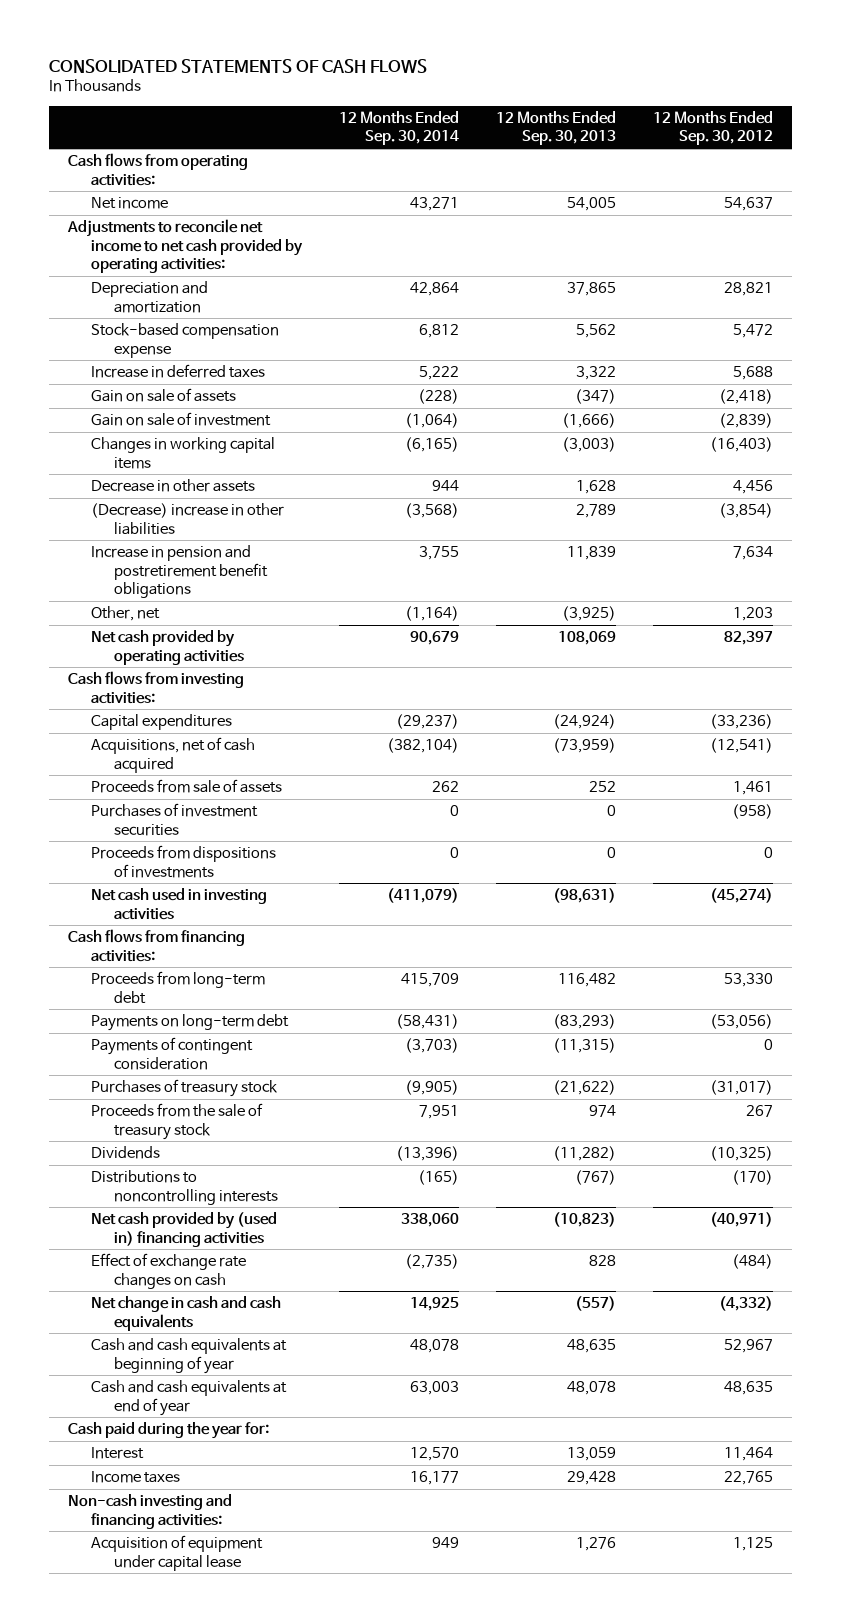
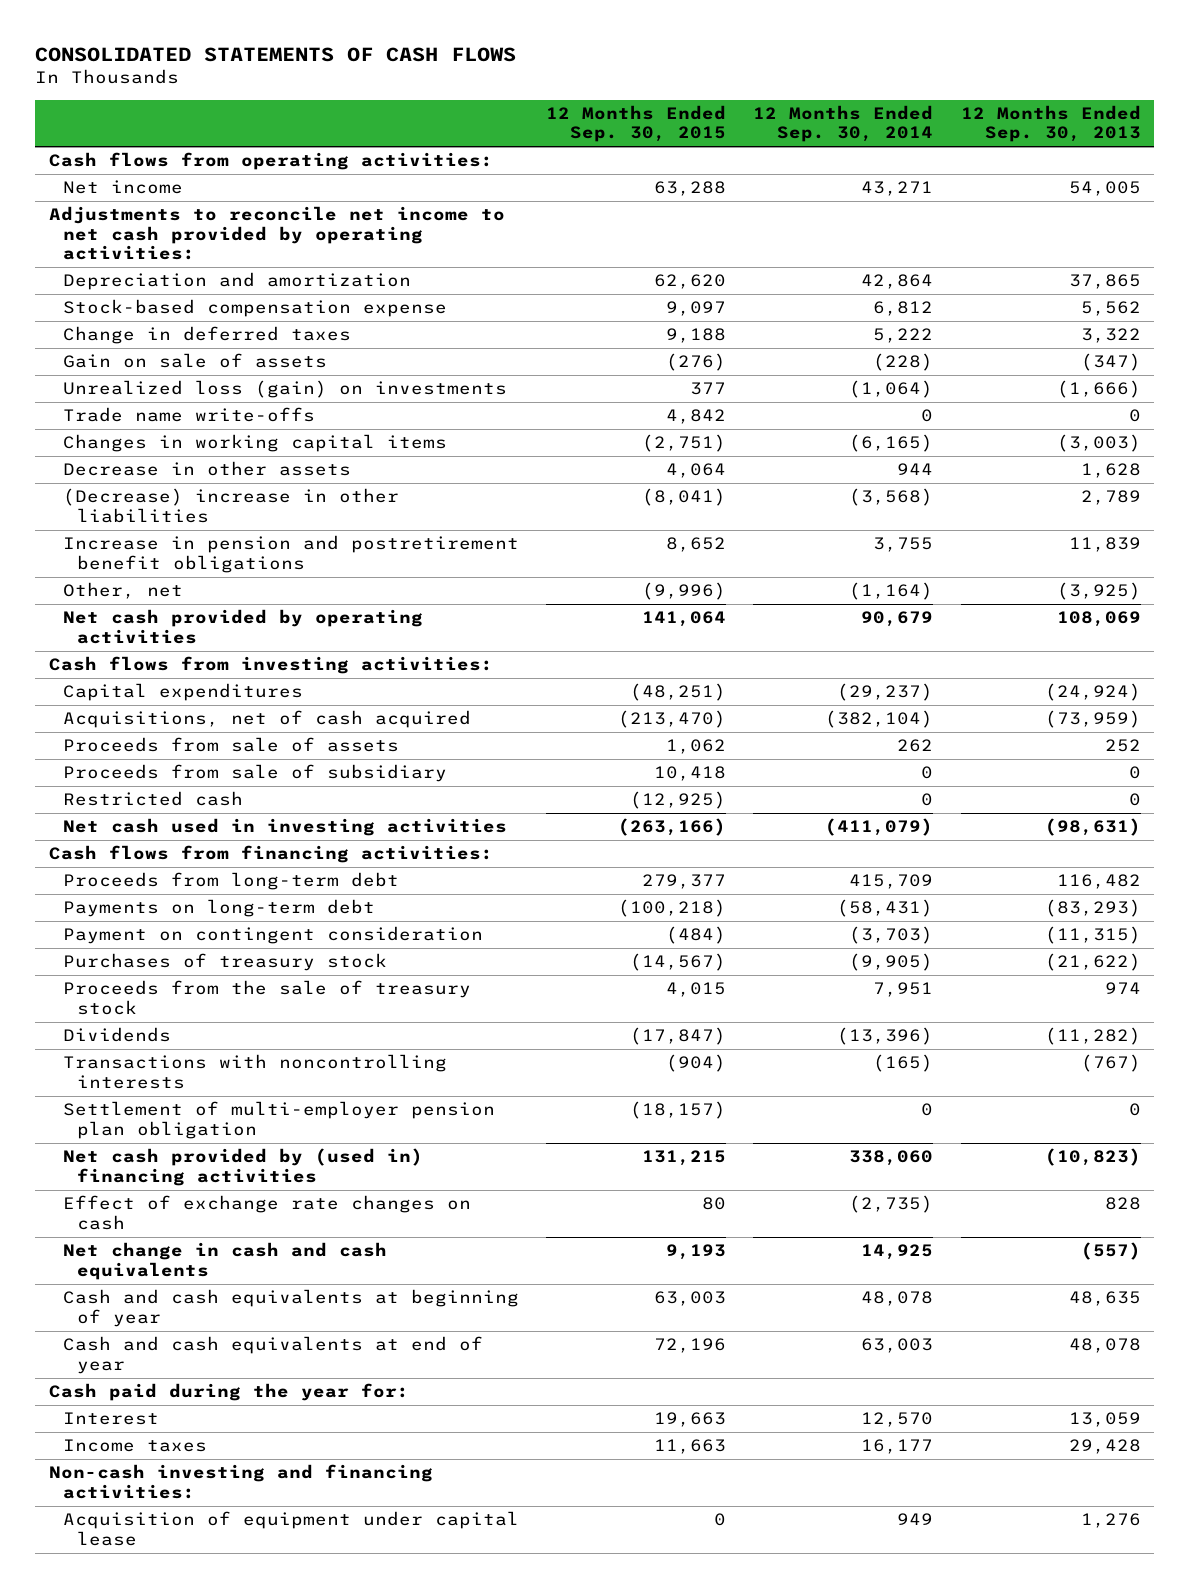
[653,110,774,146] 12 Months Ended Sep. 30, 2012 -> none
none -> [546,105,727,143] 12 Months Ended Sep. 30, 2015
[90,363,265,378] Increase in deferred taxes -> [62,326,351,345] Change in deferred taxes
[90,411,271,426] Gain on sale of investment -> [62,380,507,399] Unrealized loss (gain) on investments
none -> [62,407,315,423] Trade name write-offs
[90,802,258,836] Purchases of investment securities -> none
[90,844,276,878] Proceeds from dispositions of investments -> none
none -> [62,764,447,783] Proceeds from sale of subsidiary
none -> [62,791,243,807] Restricted cash
[90,1036,253,1070] Payments of contingent consideration -> [62,926,483,945] Payment on contingent consideration
[90,1169,278,1205] Distributions to noncontrolling interests -> [62,1054,447,1089] Transactions with noncontrolling interests
none -> [62,1101,495,1139] Settlement of multi-employer pension plan obligation

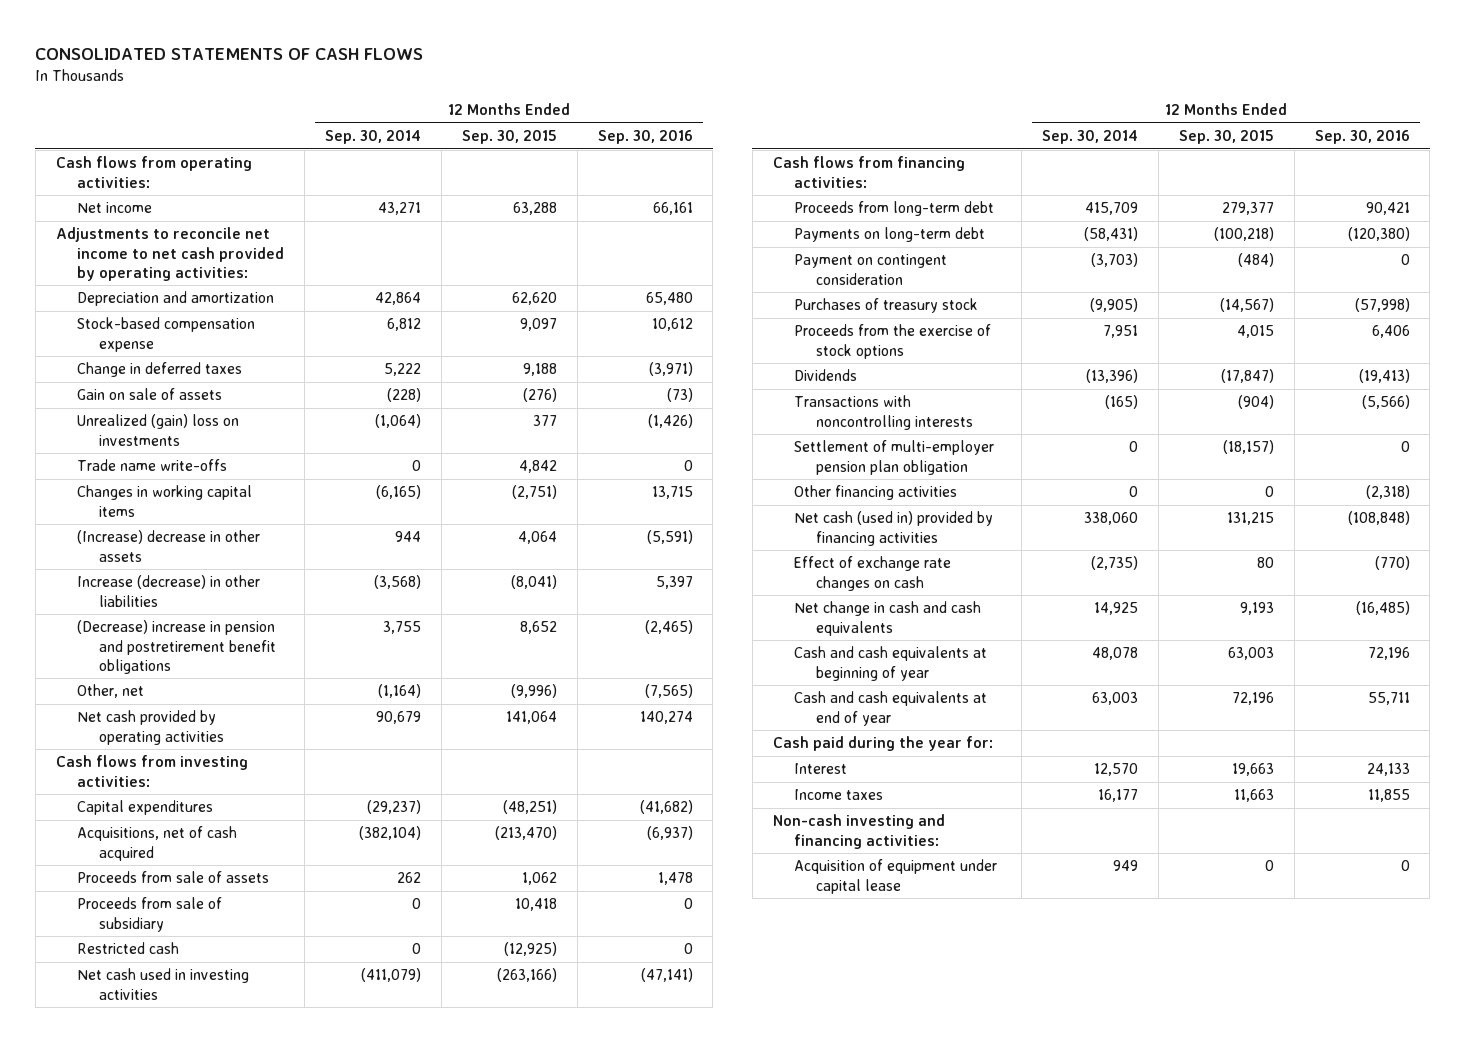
[960,105,1141,143] 12 Months Ended Sep. 30, 2013 -> none
none -> [597,129,693,144] Sep. 30, 2016
[62,380,507,399] Unrealized loss (gain) on investments -> [77,414,240,446] Unrealized (gain) loss on investments
[62,461,351,477] Decrease in other assets -> [77,530,261,562] (Increase) decrease in other assets
[62,488,399,523] (Decrease) increase in other liabilities -> [77,575,261,607] Increase (decrease) in other liabilities
[62,535,519,573] Increase in pension and postretirement benefit obligations -> [77,620,277,674] (Decrease) increase in pension and postretirement benefit obligations
[62,980,471,1015] Proceeds from the sale of treasury stock -> [794,324,992,359] Proceeds from the exercise of stock options
none -> [794,485,958,501] Other financing activities
[62,1148,423,1186] Net cash provided by (used in) financing activities -> [794,511,994,546] Net cash (used in) provided by financing activities

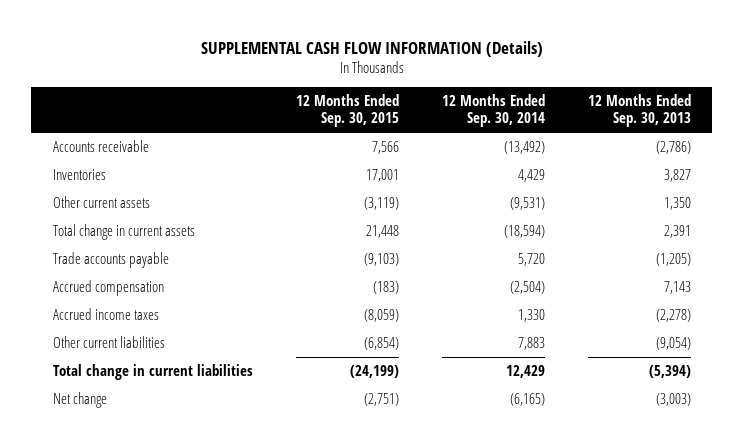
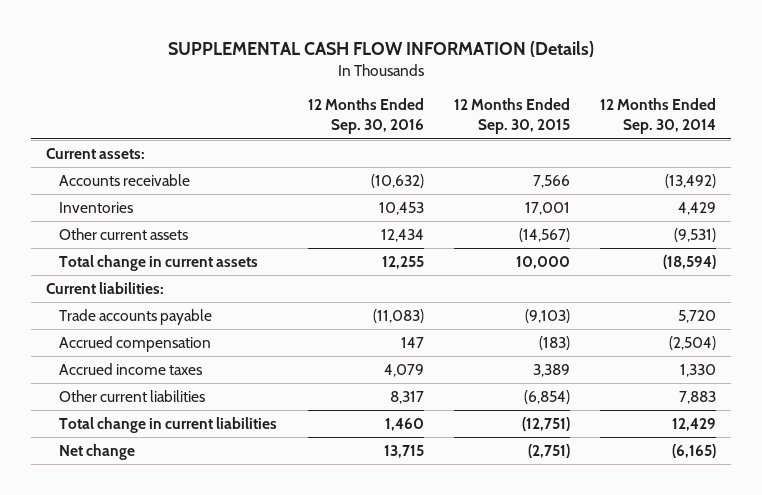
[587,94,691,128] 12 Months Ended Sep. 30, 2013 -> none
none -> [307,98,424,135] 12 Months Ended Sep. 30, 2016
none -> [45,148,145,160] Current assets:
[363,197,399,211] (3,119) -> [518,228,570,243] (14,567)
[365,225,399,239] 21,448 -> [515,256,570,270] 10,000
none -> [45,282,164,295] Current liabilities:
[363,309,399,323] (8,059) -> [532,364,570,378] 3,389
[349,365,399,379] (24,199) -> [521,417,570,432] (12,751)

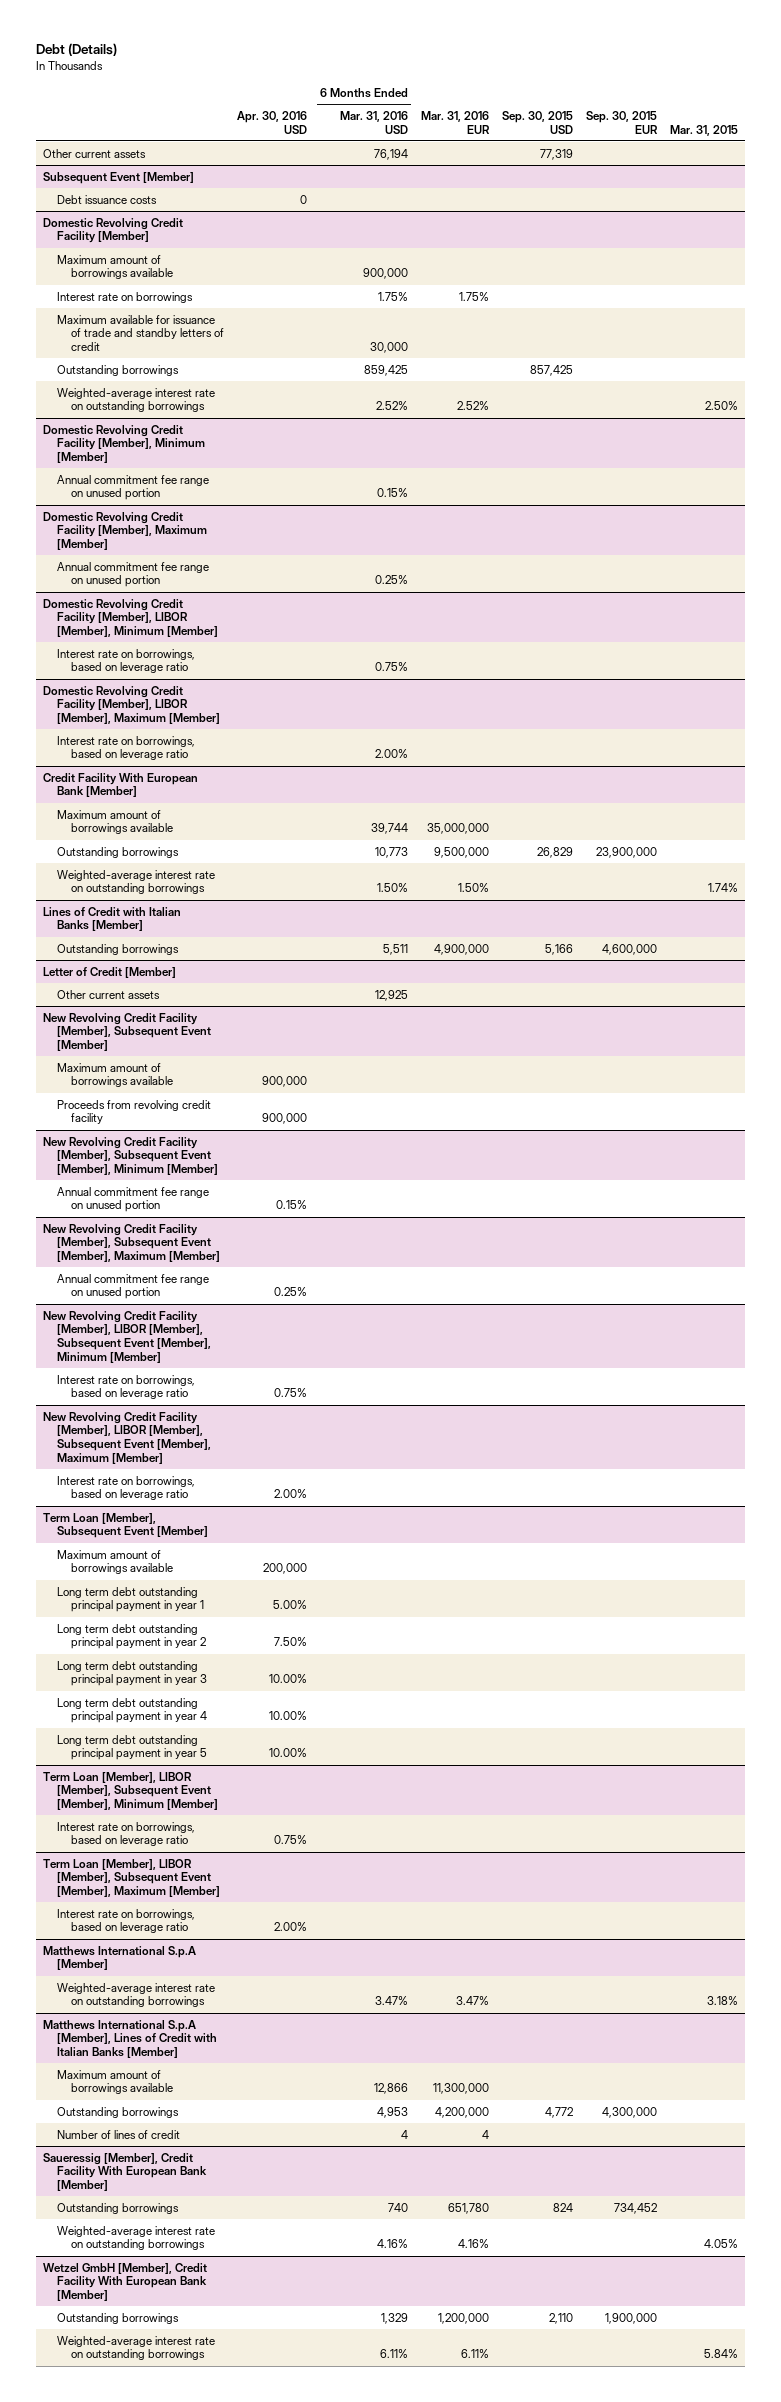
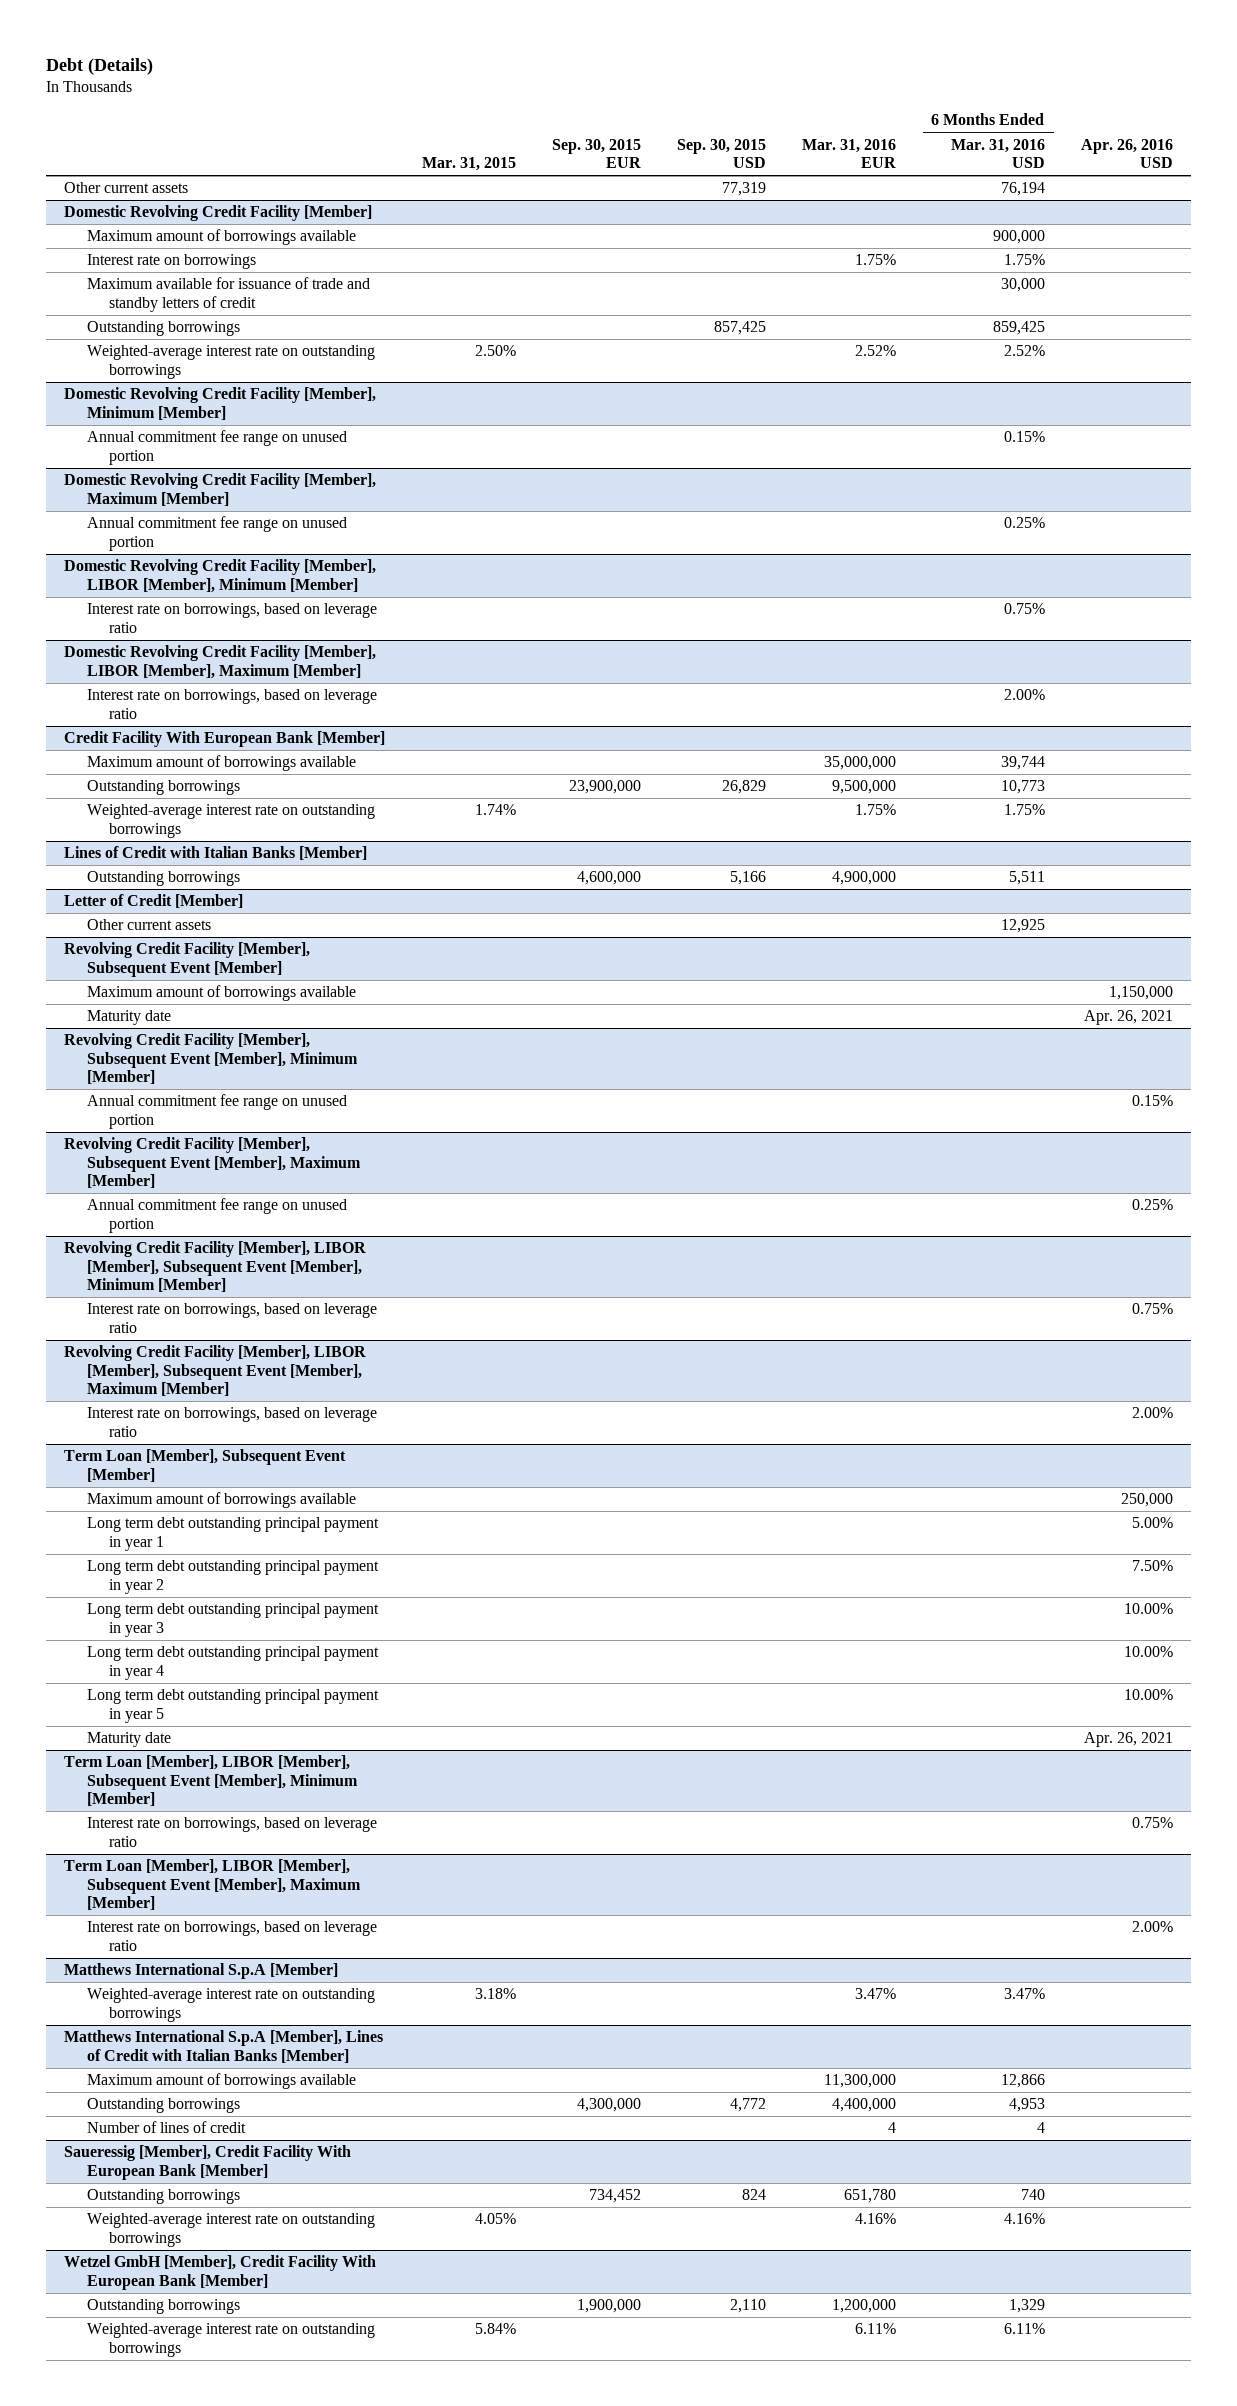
[236,110,307,134] Apr. 30, 2016 USD -> none
none -> [1080,138,1173,169] Apr. 26, 2016 USD
[42,171,194,184] Subsequent Event [Member] -> none
[56,194,157,204] Debt issuance costs -> none
[376,883,408,893] 1.50% -> [1003,804,1045,816] 1.75%
[458,883,490,893] 1.50% -> [854,804,896,816] 1.75%
[42,1012,211,1052] New Revolving Credit Facility [Member], Subsequent Event [Member] -> [64,942,311,977] Revolving Credit Facility [Member], Subsequent Event [Member]
[56,1099,211,1125] Proceeds from revolving credit facility -> none
none -> [86,1010,171,1026] Maturity date
[42,1136,218,1176] New Revolving Credit Facility [Member], Subsequent Event [Member], Minimum [Member] -> [64,1033,358,1085] Revolving Credit Facility [Member], Subsequent Event [Member], Minimum [Member]
[42,1223,220,1263] New Revolving Credit Facility [Member], Subsequent Event [Member], Maximum [Member] -> [64,1137,361,1189] Revolving Credit Facility [Member], Subsequent Event [Member], Maximum [Member]
[42,1310,211,1364] New Revolving Credit Facility [Member], LIBOR [Member], Subsequent Event [Member], Minimum [Member] -> [64,1241,367,1293] Revolving Credit Facility [Member], LIBOR [Member], Subsequent Event [Member], Minimum [Member]
[42,1411,211,1465] New Revolving Credit Facility [Member], LIBOR [Member], Subsequent Event [Member], Maximum [Member] -> [64,1345,367,1397] Revolving Credit Facility [Member], LIBOR [Member], Subsequent Event [Member], Maximum [Member]
none -> [86,1732,171,1748] Maturity date
[435,2106,490,2118] 4,200,000 -> [831,2098,896,2113] 4,400,000

